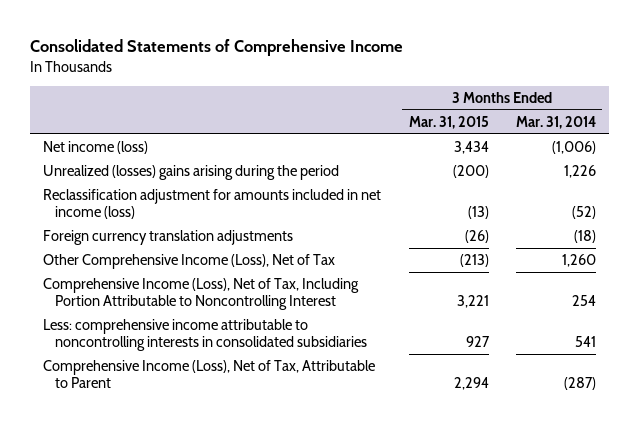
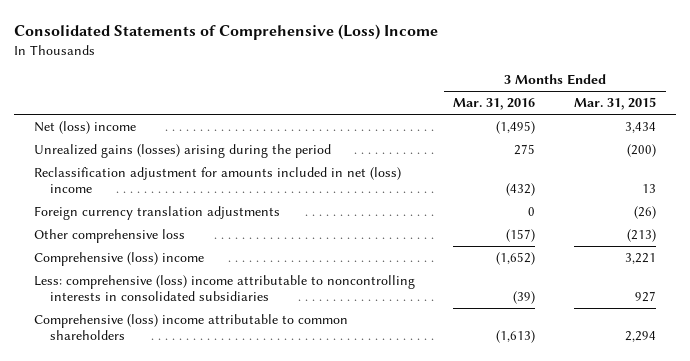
[29,39,403,57] Consolidated Statements of Comprehensive Income -> [14,23,439,40] Consolidated Statements of Comprehensive (Loss) Income
[515,115,596,129] Mar. 31, 2014 -> none
none -> [453,98,536,111] Mar. 31, 2016
[43,140,149,154] Net income (loss) -> [33,120,136,134] Net (loss) income
[43,164,340,180] Unrealized (losses) gains arising during the period -> [33,143,331,158] Unrealized gains (losses) arising during the period
[43,188,382,220] Reclassification adjustment for amounts included in net income (loss) -> [33,166,401,194] Reclassification adjustment for amounts included in net (loss) income
[467,206,489,220] (13) -> [642,184,657,194] 13
[43,253,336,269] Other Comprehensive Income (Loss), Net of Tax -> [33,228,185,243] Other comprehensive loss
[43,277,360,311] Comprehensive Income (Loss), Net of Tax, Including Portion Attributable to Noncontrolling Interest -> [33,251,204,266] Comprehensive (loss) income
[43,318,368,352] Less: comprehensive income attributable to noncontrolling interests in consolidated subsidiaries -> [33,274,415,302] Less: comprehensive (loss) income attributable to noncontrolling interests in consolidated subsidiaries
[43,359,376,389] Comprehensive Income (Loss), Net of Tax, Attributable to Parent -> [33,313,348,341] Comprehensive (loss) income attributable to common shareholders

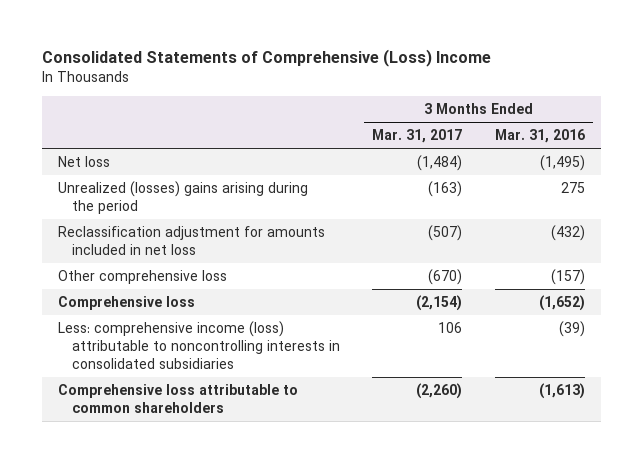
[574,97,657,111] Mar. 31, 2015 -> none
none -> [372,129,463,144] Mar. 31, 2017
[33,205,280,220] Foreign currency translation adjustments -> none
[33,120,136,134] Net (loss) income -> [57,155,110,167] Net loss
[33,143,331,158] Unrealized gains (losses) arising during the period -> [57,180,308,214] Unrealized (losses) gains arising during the period
[33,166,401,194] Reclassification adjustment for amounts included in net (loss) income -> [57,225,325,255] Reclassification adjustment for amounts included in net loss
[33,251,204,266] Comprehensive (loss) income -> [57,295,195,310] Comprehensive loss
[33,274,415,302] Less: comprehensive (loss) income attributable to noncontrolling interests in consolidated subsidiaries -> [57,320,340,369] Less: comprehensive income (loss) attributable to noncontrolling interests in consolidated subsidiaries
[33,313,348,341] Comprehensive (loss) income attributable to common shareholders -> [57,383,298,413] Comprehensive loss attributable to common shareholders

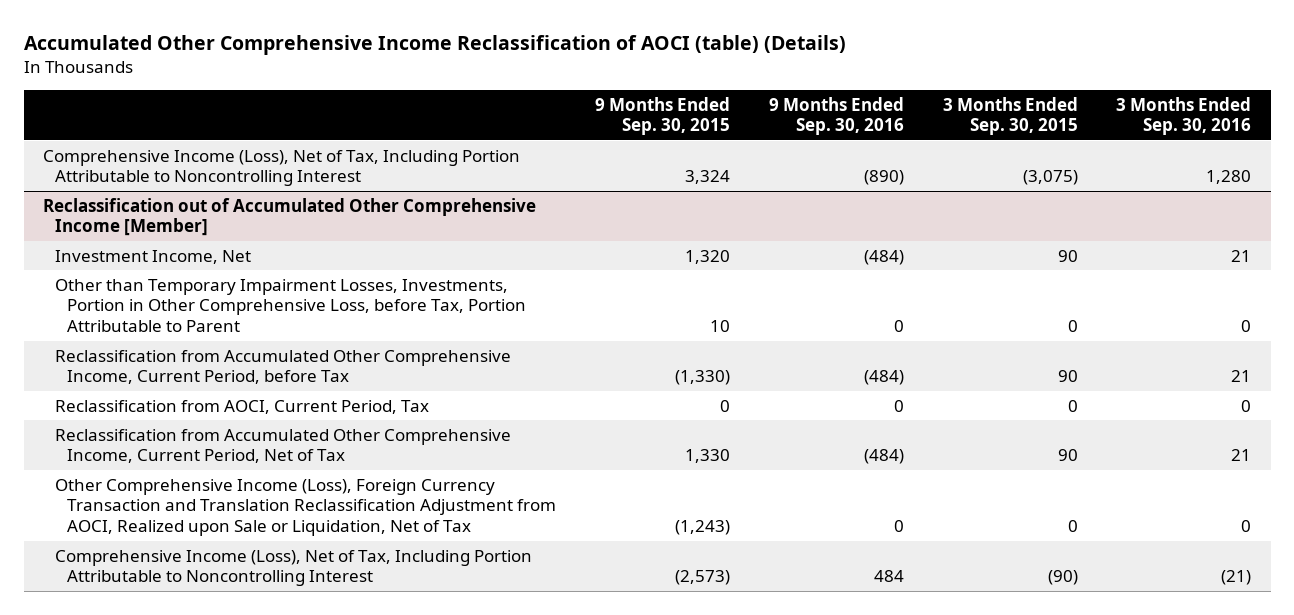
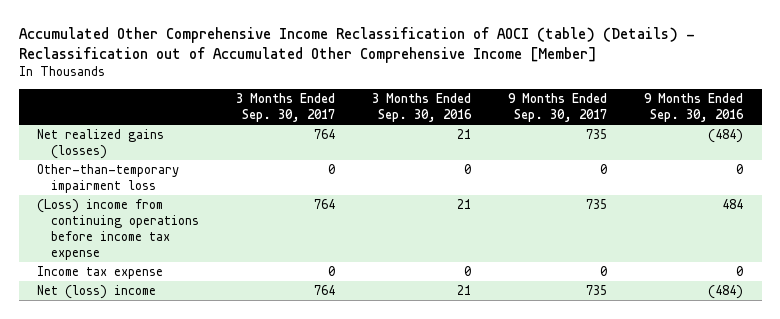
[23,35,846,56] Accumulated Other Comprehensive Income Reclassification of AOCI (table) (Details) -> [18,26,695,63] Accumulated Other Comprehensive Income Reclassification of AOCI (table) (Details) - Reclassification out of Accumulated Other Comprehensive Income [Member]
[595,96,731,136] 9 Months Ended Sep. 30, 2015 -> none
[942,96,1078,136] 3 Months Ended Sep. 30, 2015 -> none
none -> [236,93,336,123] 3 Months Ended Sep. 30, 2017
none -> [508,93,608,123] 9 Months Ended Sep. 30, 2017
[43,149,521,187] Comprehensive Income (Loss), Net of Tax, Including Portion Attributable to Noncontrolling Interest -> none
[43,197,537,237] Reclassification out of Accumulated Other Comprehensive Income [Member] -> none
[55,478,557,537] Other Comprehensive Income (Loss), Foreign Currency Transaction and Translation Reclassification Adjustment from AOCI, Realized upon Sale or Liquidation, Net of Tax -> none
[55,549,533,587] Comprehensive Income (Loss), Net of Tax, Including Portion Attributable to Noncontrolling Interest -> none
[55,249,252,264] Investment Income, Net -> [37,128,165,159] Net realized gains (losses)
[55,278,527,333] Other than Temporary Impairment Losses, Investments, Portion in Other Comprehensive Loss, before Tax, Portion Attributable to Parent -> [37,163,180,193] Other-than-temporary impairment loss
[55,349,512,385] Reclassification from Accumulated Other Comprehensive Income, Current Period, before Tax -> [37,198,200,260] (Loss) income from continuing operations before income tax expense
[863,370,904,386] (484) -> [722,198,744,209] 484
[55,399,430,414] Reclassification from AOCI, Current Period, Tax -> [37,265,164,279] Income tax expense
[55,428,512,464] Reclassification from Accumulated Other Comprehensive Income, Current Period, Net of Tax -> [37,284,157,299] Net (loss) income

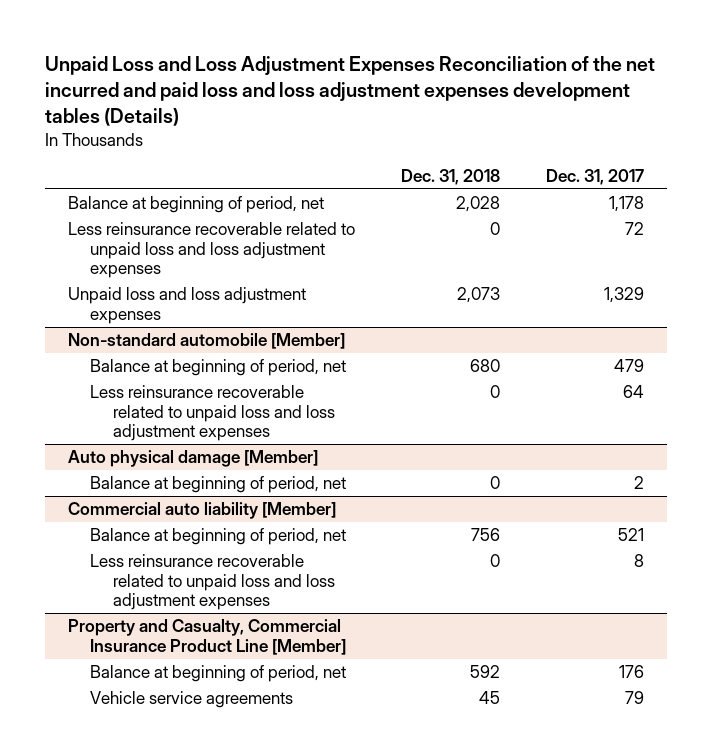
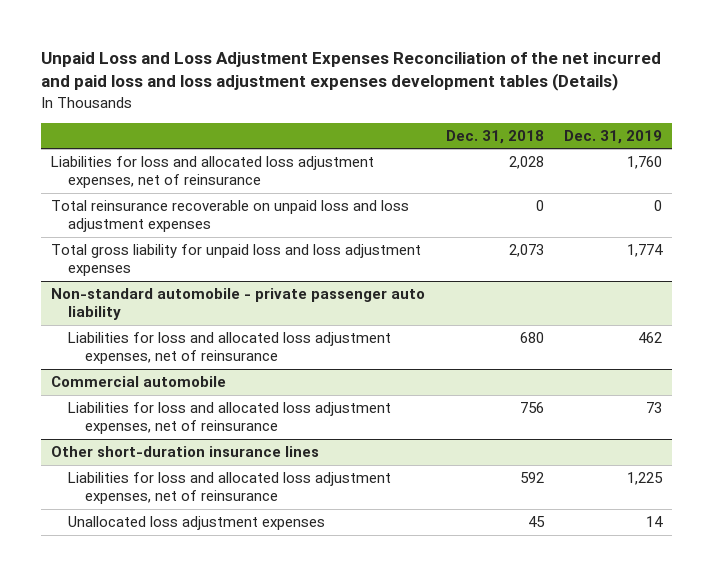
[545,169,644,186] Dec. 31, 2017 -> none
none -> [564,129,663,144] Dec. 31, 2019
[90,385,336,442] Less reinsurance recoverable related to unpaid loss and loss adjustment expenses -> none
[67,450,318,468] Auto physical damage [Member] -> none
[90,476,347,494] Balance at beginning of period, net -> none
[90,554,336,611] Less reinsurance recoverable related to unpaid loss and loss adjustment expenses -> none
[67,196,324,214] Balance at beginning of period, net -> [51,156,375,189] Liabilities for loss and allocated loss adjustment expenses, net of reinsurance
[67,222,355,279] Less reinsurance recoverable related to unpaid loss and loss adjustment expenses -> [51,200,410,233] Total reinsurance recoverable on unpaid loss and loss adjustment expenses
[67,287,306,324] Unpaid loss and loss adjustment expenses -> [51,244,422,277] Total gross liability for unpaid loss and loss adjustment expenses
[67,333,345,350] Non-standard automobile [Member] -> [51,288,426,321] Non-standard automobile - private passenger auto liability
[90,359,347,377] Balance at beginning of period, net -> [67,332,391,365] Liabilities for loss and allocated loss adjustment expenses, net of reinsurance
[67,502,336,520] Commercial auto liability [Member] -> [51,376,227,388] Commercial automobile
[90,528,347,546] Balance at beginning of period, net -> [67,402,391,435] Liabilities for loss and allocated loss adjustment expenses, net of reinsurance
[67,619,347,655] Property and Casualty, Commercial Insurance Product Line [Member] -> [51,446,320,458] Other short-duration insurance lines
[90,665,347,683] Balance at beginning of period, net -> [67,472,391,505] Liabilities for loss and allocated loss adjustment expenses, net of reinsurance
[90,691,294,709] Vehicle service agreements -> [67,516,325,531] Unallocated loss adjustment expenses

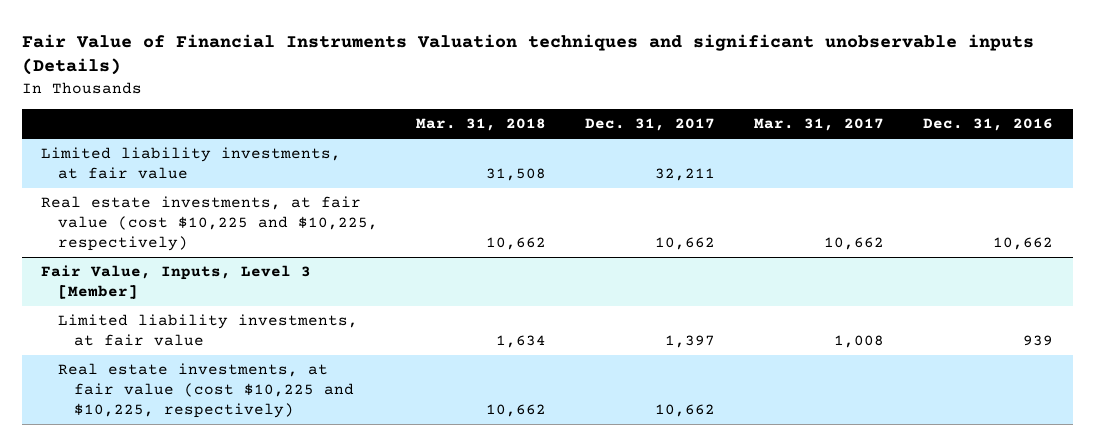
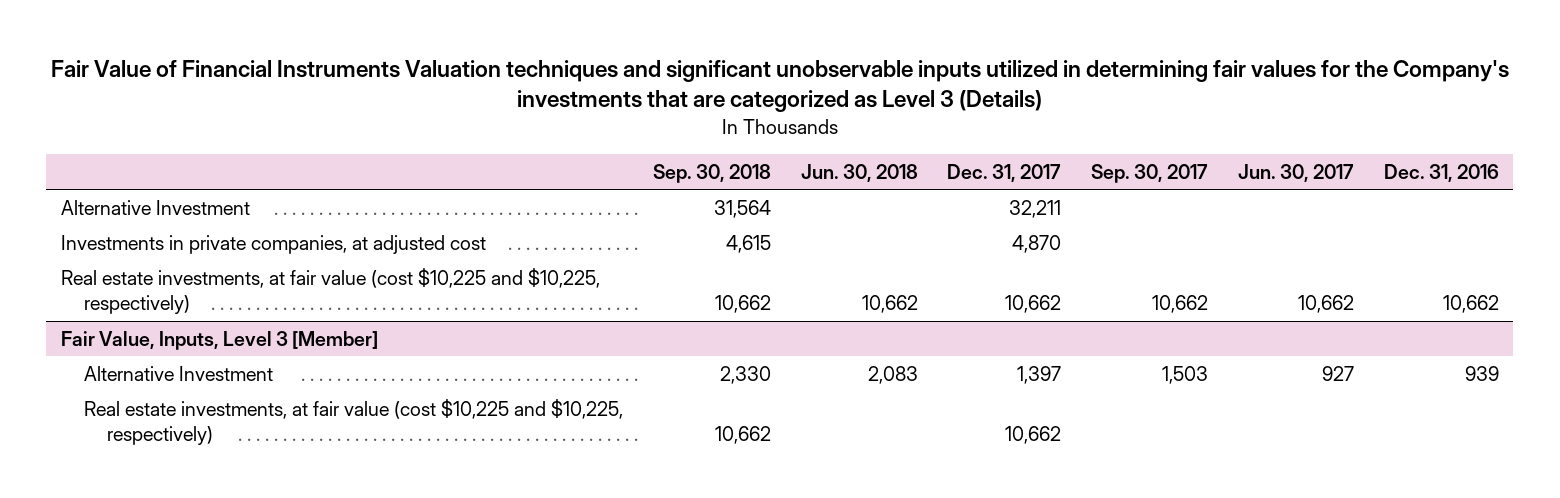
[22,33,1035,76] Fair Value of Financial Instruments Valuation techniques and significant unobservable inputs (Details) -> [50,59,1509,113] Fair Value of Financial Instruments Valuation techniques and significant unobservable inputs utilized in determining fair values for the Company's investments that are categorized as Level 3 (Details)
[416,118,547,132] Mar. 31, 2018 -> none
[754,118,885,132] Mar. 31, 2017 -> none
none -> [652,163,771,183] Sep. 30, 2018
none -> [800,163,918,182] Jun. 30, 2018
none -> [1091,163,1209,183] Sep. 30, 2017
none -> [1237,163,1354,182] Jun. 30, 2017
[41,147,342,180] Limited liability investments, at fair value -> [61,199,251,215] Alternative Investment
none -> [61,234,487,254] Investments in private companies, at adjusted cost
[57,314,358,347] Limited liability investments, at fair value -> [84,365,274,381] Alternative Investment

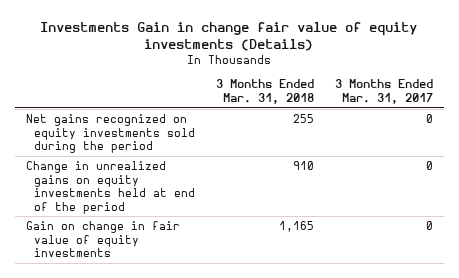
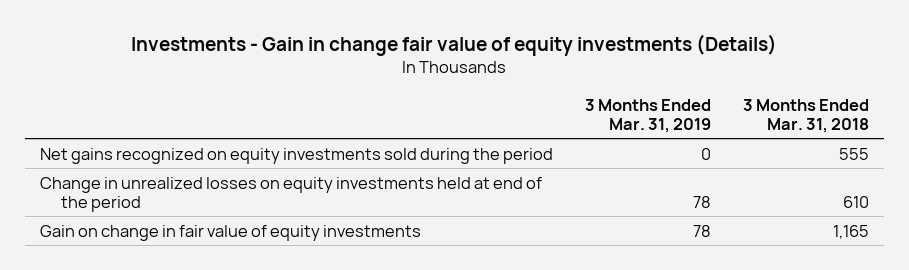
[40,21,418,51] Investments Gain in change fair value of equity investments (Details) -> [131,33,778,56] Investments - Gain in change fair value of equity investments (Details)
[335,79,434,105] 3 Months Ended Mar. 31, 2017 -> none
none -> [584,98,711,133] 3 Months Ended Mar. 31, 2019
[293,113,315,123] 255 -> [838,147,869,160] 555
[25,160,196,214] Change in unrealized gains on equity investments held at end of the period -> [40,176,543,212] Change in unrealized losses on equity investments held at end of the period
[293,160,315,170] 910 -> [842,195,869,208] 610

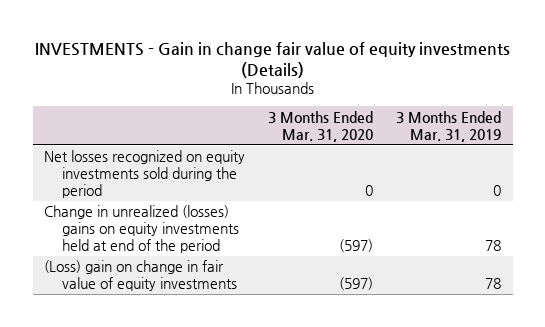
[131,33,778,56] Investments - Gain in change fair value of equity investments (Details) -> [34,41,510,78] INVESTMENTS - Gain in change fair value of equity investments (Details)
[742,98,869,133] 3 Months Ended Mar. 31, 2018 -> none
none -> [268,110,374,142] 3 Months Ended Mar. 31, 2020
[40,147,554,164] Net gains recognized on equity investments sold during the period -> [44,150,246,199] Net losses recognized on equity investments sold during the period
[40,176,543,212] Change in unrealized losses on equity investments held at end of the period -> [44,205,239,254] Change in unrealized (losses) gains on equity investments held at end of the period
[40,224,422,241] Gain on change in fair value of equity investments -> [44,260,237,292] (Loss) gain on change in fair value of equity investments

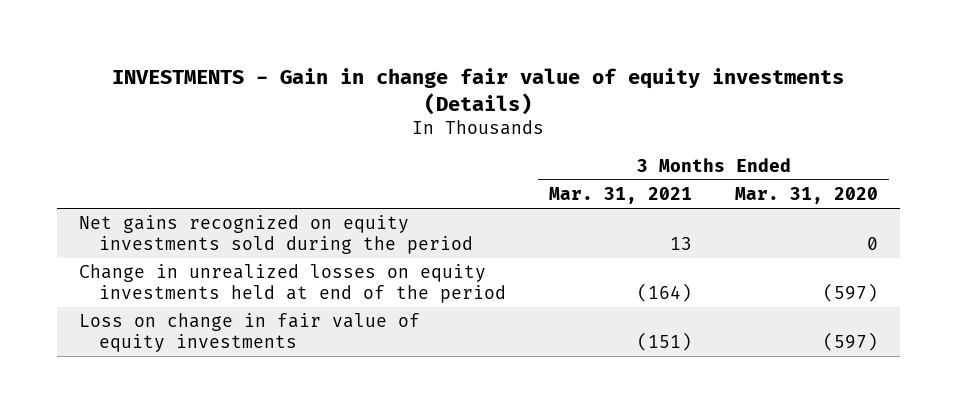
[396,110,502,142] 3 Months Ended Mar. 31, 2019 -> none
none -> [549,187,693,205] Mar. 31, 2021
[44,150,246,199] Net losses recognized on equity investments sold during the period -> [78,215,473,254] Net gains recognized on equity investments sold during the period
[44,205,239,254] Change in unrealized (losses) gains on equity investments held at end of the period -> [78,264,506,303] Change in unrealized losses on equity investments held at end of the period
[44,260,237,292] (Loss) gain on change in fair value of equity investments -> [78,313,420,352] Loss on change in fair value of equity investments

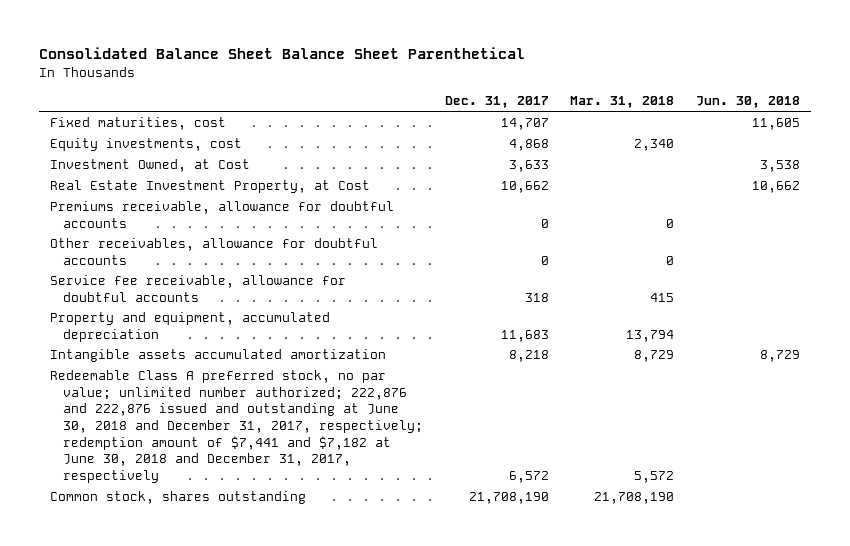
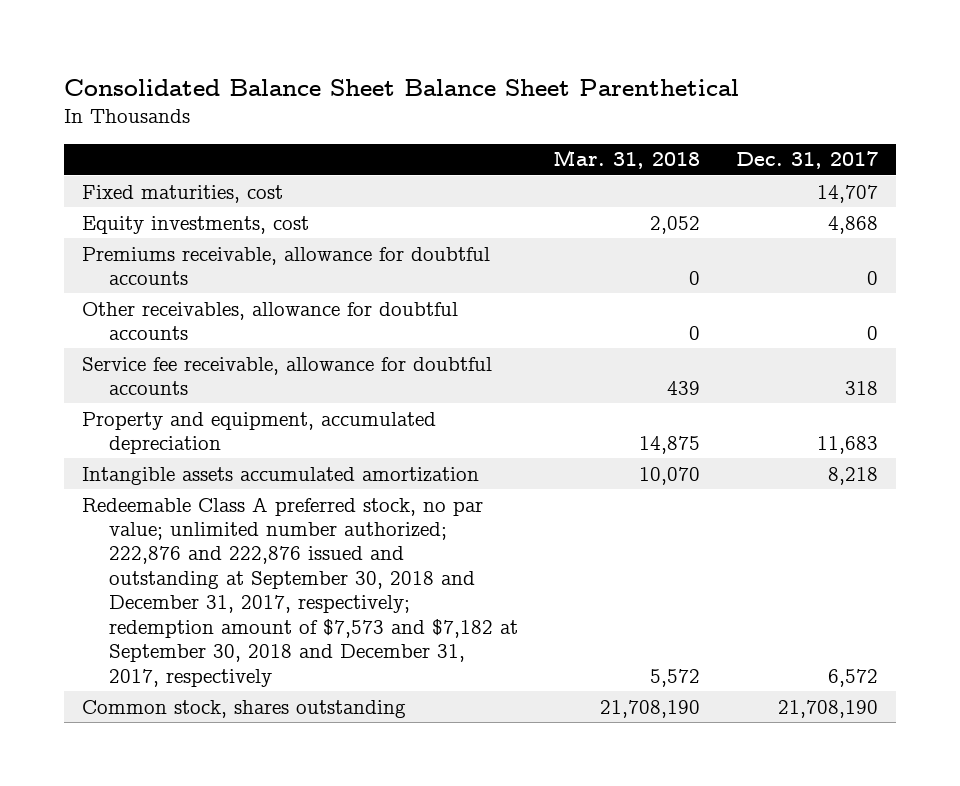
[696,96,801,109] Jun. 30, 2018 -> none
[49,158,250,172] Investment Owned, at Cost -> none
[49,179,370,193] Real Estate Investment Property, at Cost -> none
[634,138,675,151] 2,340 -> [650,215,701,234] 2,052
[650,292,675,302] 415 -> [667,380,701,395] 439
[626,329,675,342] 13,794 -> [639,435,701,454] 14,875
[634,349,675,362] 8,729 -> [639,466,701,485] 10,070
[49,369,423,483] Redeemable Class A preferred stock, no par value; unlimited number authorized; 222,876 and 222,876 issued and outstanding at June 30, 2018 and December 31, 2017, respectively; redemption amount of $7,441 and $7,182 at June 30, 2018 and December 31, 2017, respectively -> [82,496,518,687] Redeemable Class A preferred stock, no par value; unlimited number authorized; 222,876 and 222,876 issued and outstanding at September 30, 2018 and December 31, 2017, respectively; redemption amount of $7,573 and $7,182 at September 30, 2018 and December 31, 2017, respectively

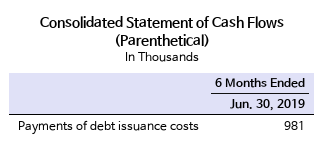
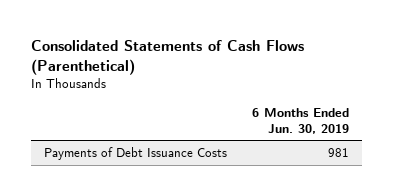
[39,16,284,48] Consolidated Statement of Cash Flows (Parenthetical) -> [31,40,305,76] Consolidated Statements of Cash Flows (Parenthetical)
[17,119,199,135] Payments of debt issuance costs -> [44,147,228,161] Payments of Debt Issuance Costs

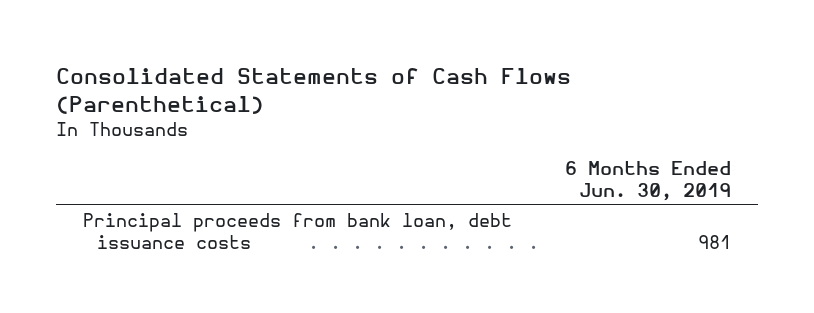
[44,147,228,161] Payments of Debt Issuance Costs -> [82,213,512,249] Principal proceeds from bank loan, debt issuance costs

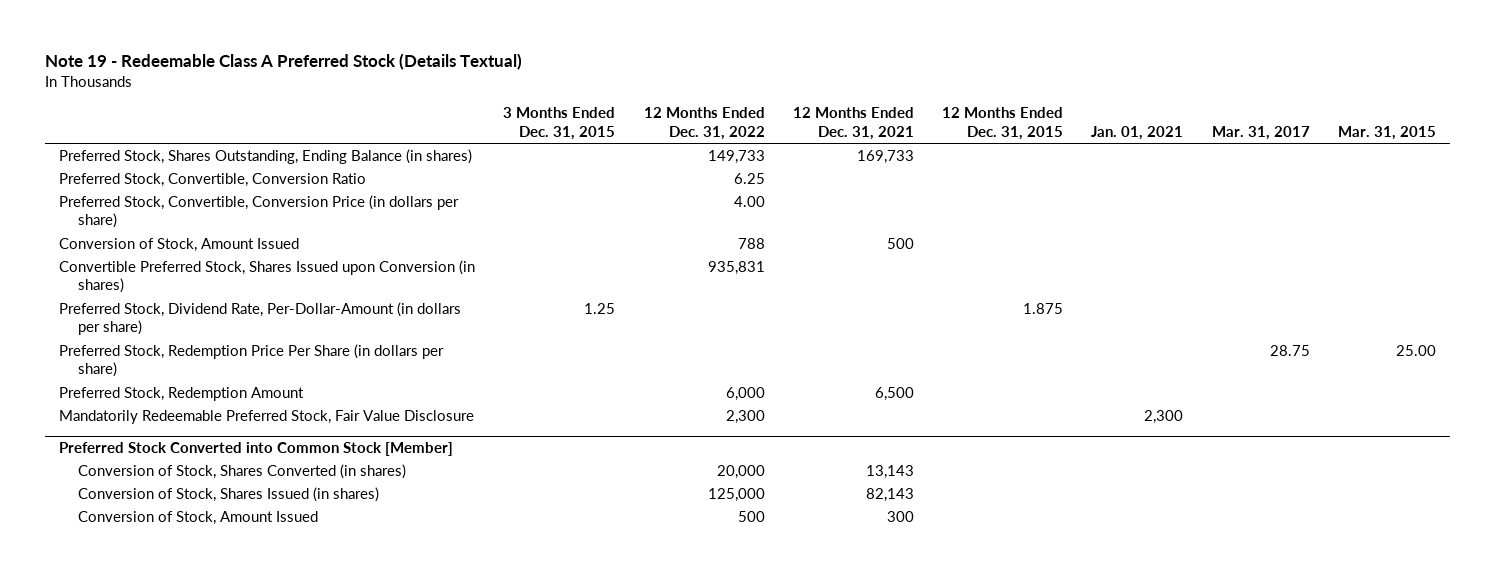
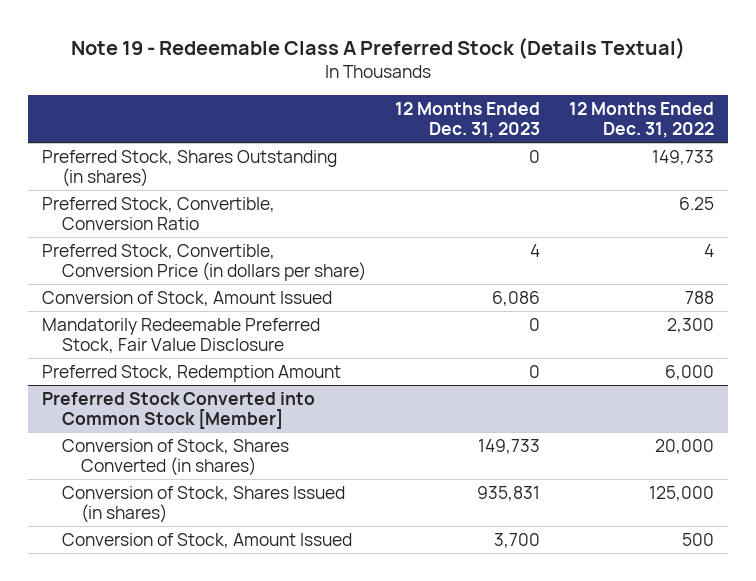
[503,107,616,140] 3 Months Ended Dec. 31, 2015 -> none
[792,107,914,140] 12 Months Ended Dec. 31, 2021 -> none
[942,107,1064,140] 12 Months Ended Dec. 31, 2015 -> none
[1091,125,1184,140] Jan. 01, 2021 -> none
[1211,125,1310,140] Mar. 31, 2017 -> none
[1337,125,1436,140] Mar. 31, 2015 -> none
none -> [394,102,540,139] 12 Months Ended Dec. 31, 2023
[59,148,473,164] Preferred Stock, Shares Outstanding, Ending Balance (in shares) -> [42,149,338,187] Preferred Stock, Shares Outstanding (in shares)
[733,195,765,207] 4.00 -> [703,243,714,257] 4
[59,259,476,294] Convertible Preferred Stock, Shares Issued upon Conversion (in shares) -> none
[59,301,462,336] Preferred Stock, Dividend Rate, Per-Dollar-Amount (in dollars per share) -> none
[59,343,445,378] Preferred Stock, Redemption Price Per Share (in dollars per share) -> none
[59,386,305,401] Preferred Stock, Redemption Amount -> [42,364,342,382] Preferred Stock, Redemption Amount

